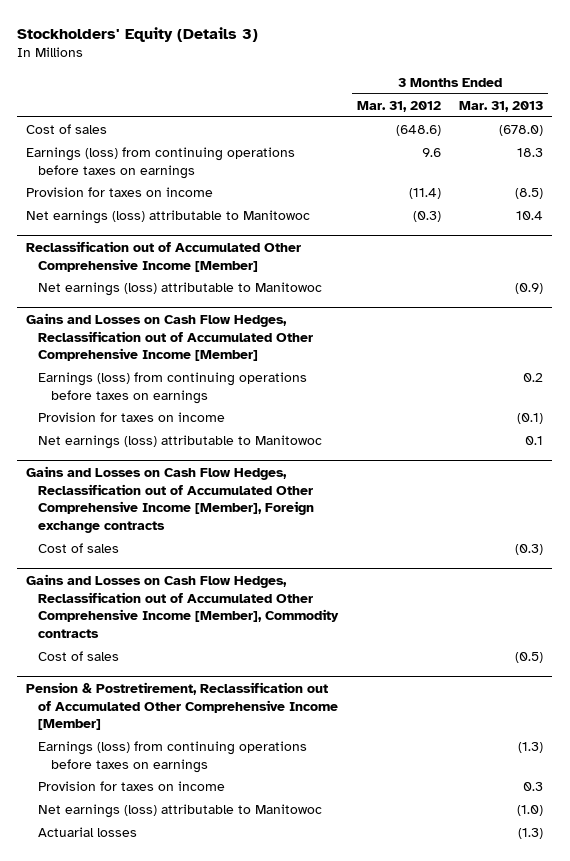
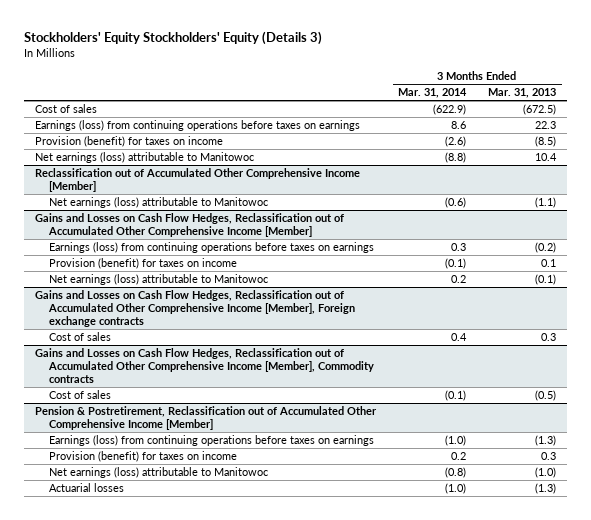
[17,26,259,42] Stockholders' Equity (Details 3) -> [24,30,323,45] Stockholders' Equity Stockholders' Equity (Details 3)
[356,100,441,112] Mar. 31, 2012 -> none
none -> [398,88,468,99] Mar. 31, 2014
[499,125,544,137] (678.0) -> [523,104,557,116] (672.5)
[517,148,544,158] 18.3 -> [535,121,557,130] 22.3
[26,187,214,198] Provision for taxes on income -> [35,136,224,148] Provision (benefit) for taxes on income
[515,283,544,295] (0.9) -> [535,197,557,209] (1.1)
[523,373,544,383] 0.2 -> [535,242,557,254] (0.2)
[38,412,226,423] Provision for taxes on income -> [49,258,238,270] Provision (benefit) for taxes on income
[517,413,544,425] (0.1) -> [541,259,557,268] 0.1
[525,436,544,446] 0.1 -> [535,274,557,286] (0.1)
[515,544,544,556] (0.3) -> [541,333,557,342] 0.3
[38,781,226,792] Provision for taxes on income -> [49,451,238,463] Provision (benefit) for taxes on income

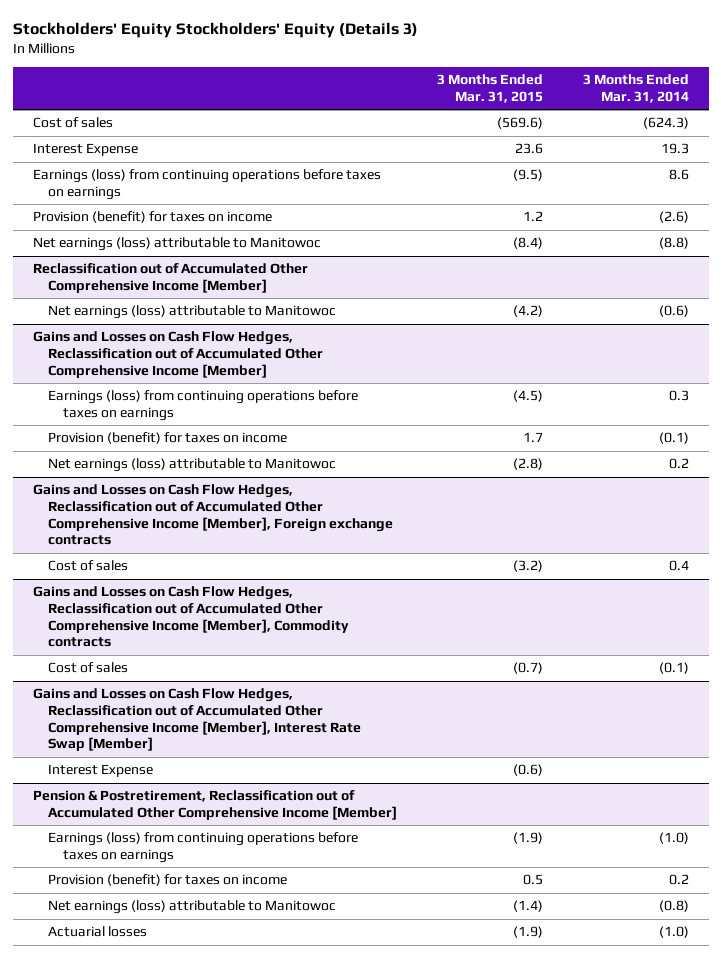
[488,88,557,99] Mar. 31, 2013 -> none
none -> [436,74,543,103] 3 Months Ended Mar. 31, 2015
[433,104,467,116] (622.9) -> [642,117,689,130] (624.3)
none -> [32,143,138,157] Interest Expense
none -> [32,688,361,752] Gains and Losses on Cash Flow Hedges, Reclassification out of Accumulated Other Comprehensive Income [Member], Interest Rate Swap [Member]
none -> [47,764,153,778] Interest Expense

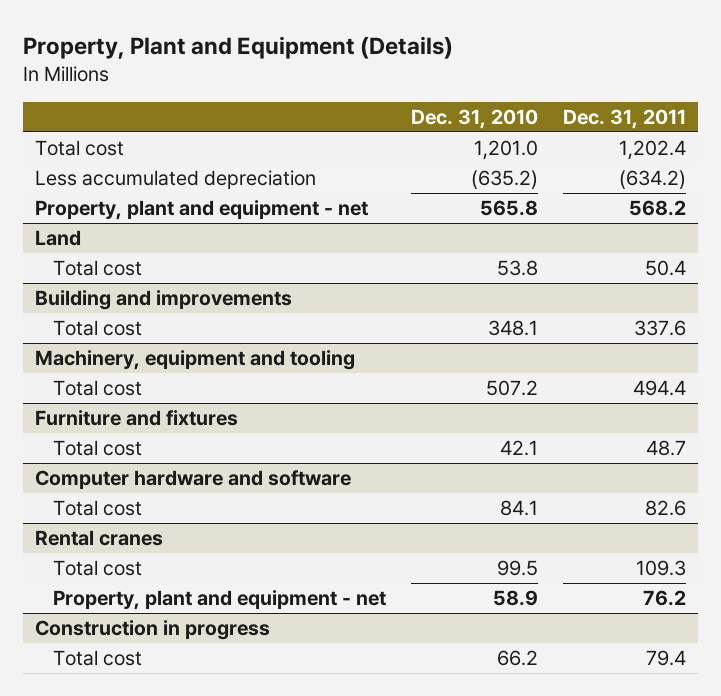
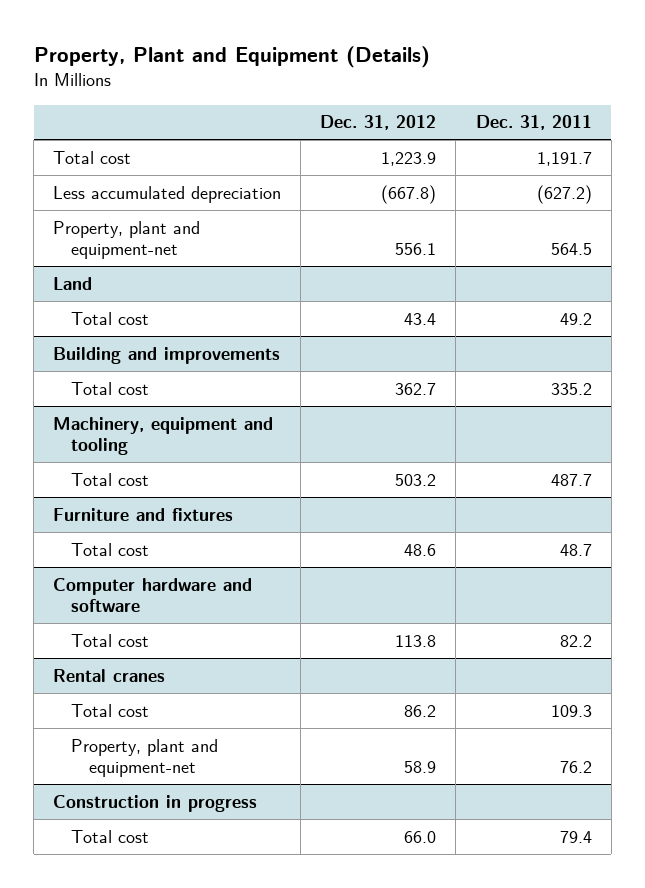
[410,108,538,129] Dec. 31, 2010 -> none
none -> [320,115,437,131] Dec. 31, 2012
[618,140,686,161] 1,202.4 -> [536,151,592,166] 1,191.7
[618,170,686,190] (634.2) -> [536,184,592,204] (627.2)
[35,200,369,221] Property, plant and equipment - net -> [53,220,201,260] Property, plant and equipment-net
[628,200,686,217] 568.2 -> [550,243,592,256] 564.5
[644,260,686,277] 50.4 -> [559,312,592,325] 49.2
[633,320,686,337] 337.6 -> [550,382,592,395] 335.2
[632,380,686,397] 494.4 -> [550,473,592,486] 487.7
[644,500,686,517] 82.6 -> [559,634,592,647] 82.2
[52,590,386,611] Property, plant and equipment - net -> [71,738,219,778] Property, plant and equipment-net

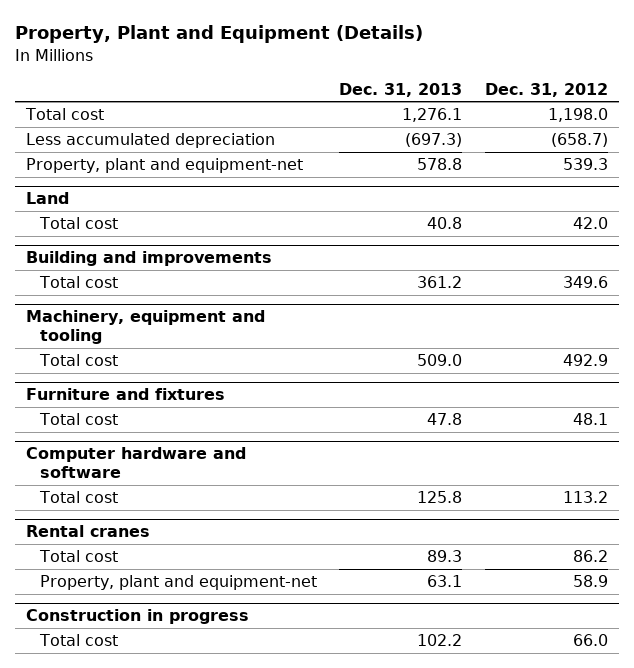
[475,115,592,131] Dec. 31, 2011 -> none
none -> [339,82,463,97] Dec. 31, 2013
[381,151,437,166] 1,223.9 -> [548,108,609,123] 1,198.0
[381,184,437,204] (667.8) -> [551,133,609,148] (658.7)
[395,243,437,256] 556.1 -> [563,158,609,171] 539.3
[404,312,437,325] 43.4 -> [573,217,609,230] 42.0
[395,382,437,395] 362.7 -> [563,276,609,289] 349.6
[395,473,437,486] 503.2 -> [563,354,609,367] 492.9
[404,543,437,556] 48.6 -> [573,413,609,426] 48.1
[395,634,437,647] 113.8 -> [563,491,609,504] 113.2

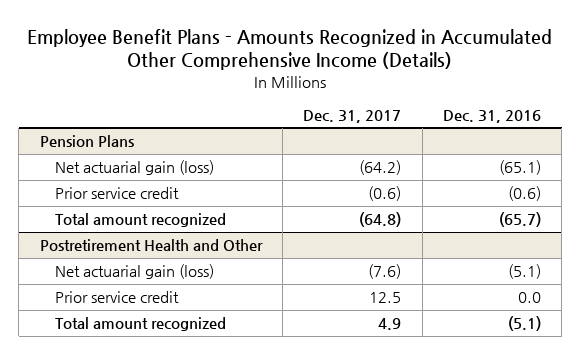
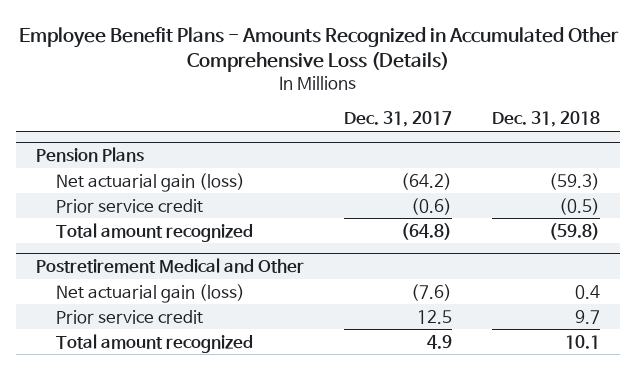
[27,28,553,71] Employee Benefit Plans - Amounts Recognized in Accumulated Other Comprehensive Income (Details) -> [18,26,619,73] Employee Benefit Plans - Amounts Recognized in Accumulated Other Comprehensive Loss (Details)
[442,109,541,123] Dec. 31, 2016 -> none
none -> [491,111,600,128] Dec. 31, 2018
[39,239,263,252] Postretirement Health and Other -> [35,258,304,274] Postretirement Medical and Other

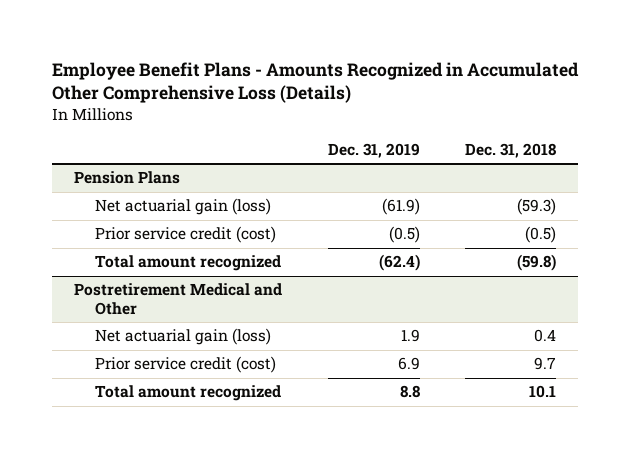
[343,111,452,128] Dec. 31, 2017 -> none
none -> [327,142,420,158] Dec. 31, 2019
[56,198,204,213] Prior service credit -> [94,226,276,244] Prior service credit (cost)
[56,309,204,324] Prior service credit -> [94,356,276,374] Prior service credit (cost)

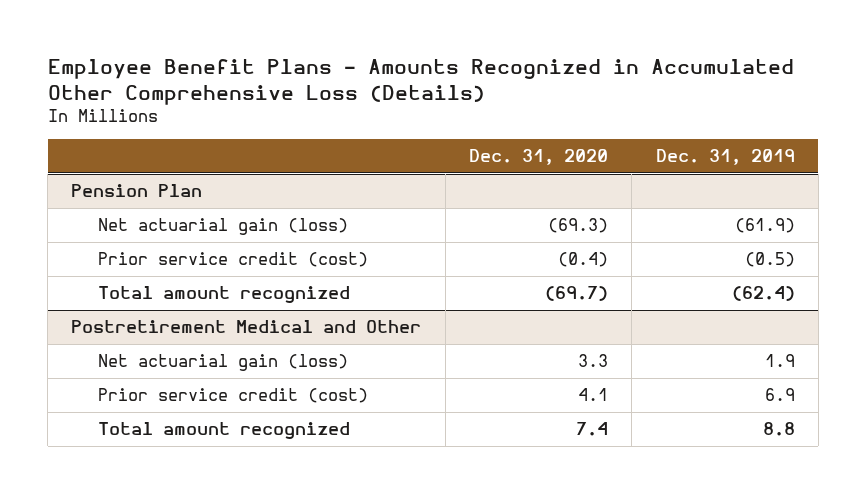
[464,142,556,158] Dec. 31, 2018 -> none
none -> [469,149,609,166] Dec. 31, 2020
[74,171,181,185] Pension Plans -> [71,184,203,198] Pension Plan

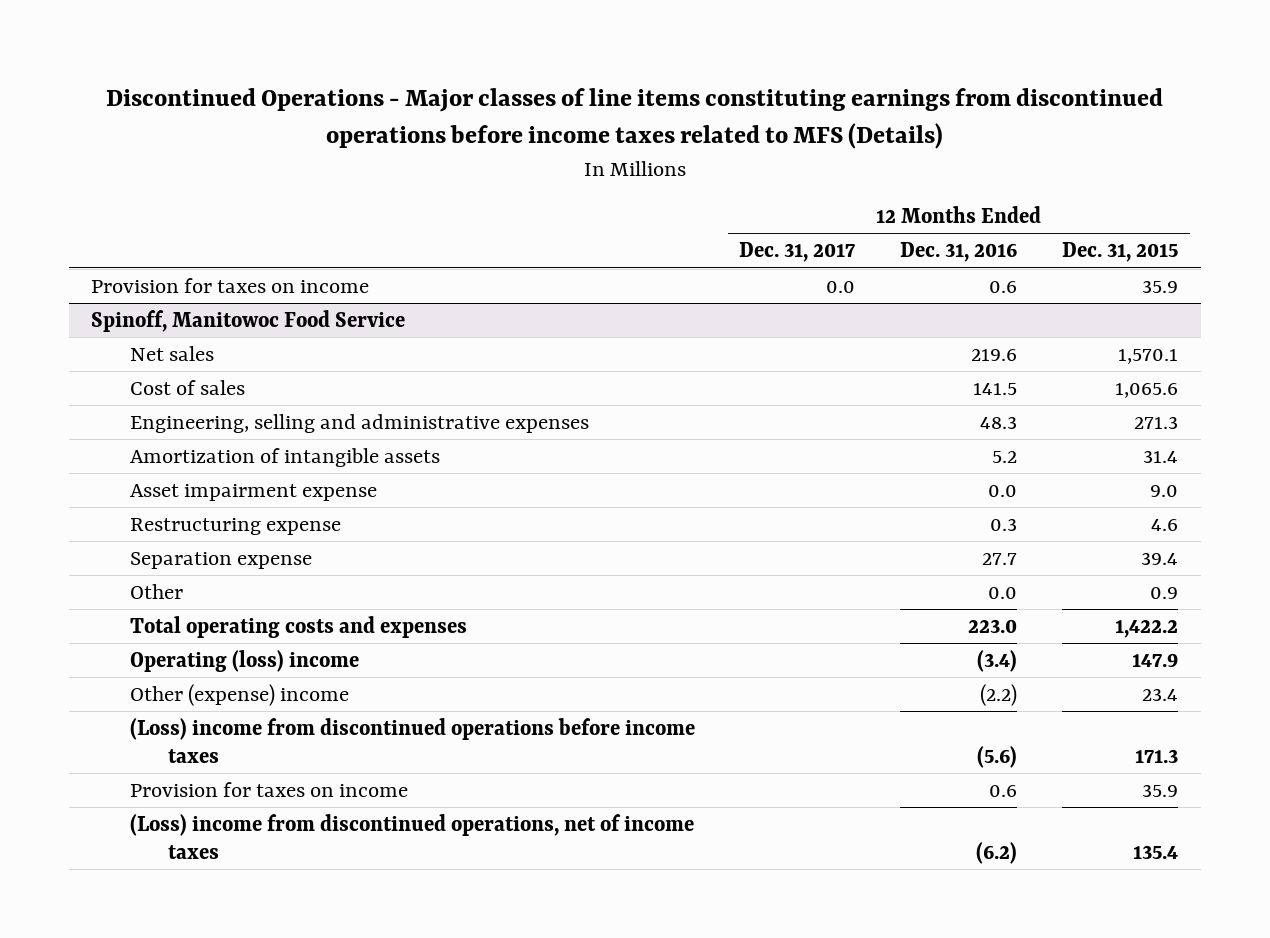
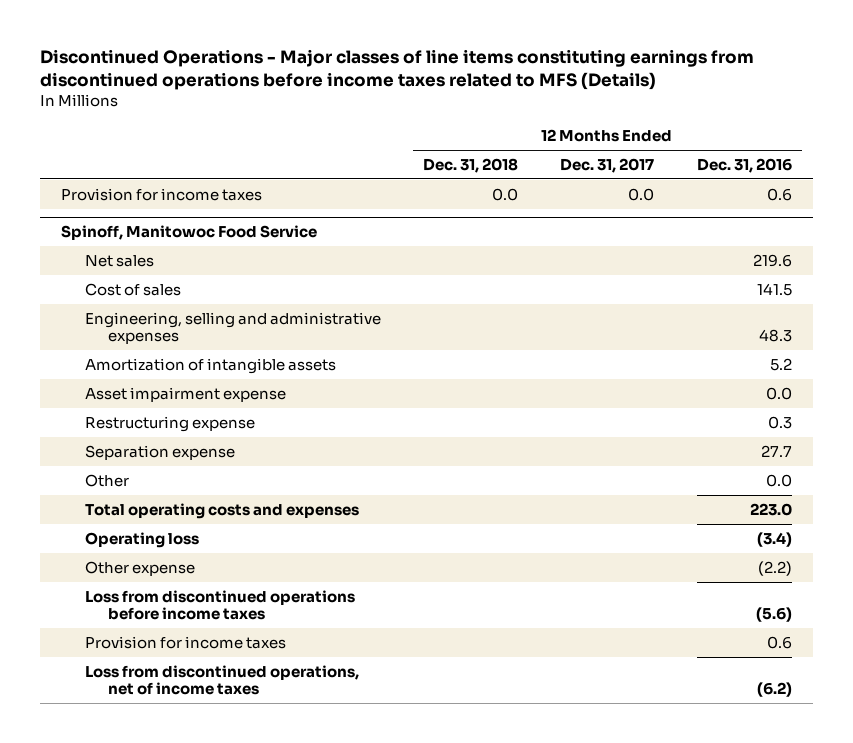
[1062,242,1179,263] Dec. 31, 2015 -> none
none -> [423,157,519,173] Dec. 31, 2018
[91,277,370,293] Provision for taxes on income -> [61,187,263,201] Provision for income taxes
[129,649,359,672] Operating (loss) income -> [84,531,199,548] Operating loss
[129,683,349,706] Other (expense) income -> [84,560,195,576] Other expense
[129,717,695,763] (Loss) income from discontinued operations before income taxes -> [84,589,355,621] Loss from discontinued operations before income taxes
[129,781,408,797] Provision for taxes on income -> [84,635,286,649] Provision for income taxes
[129,813,694,859] (Loss) income from discontinued operations, net of income taxes -> [84,664,359,696] Loss from discontinued operations, net of income taxes

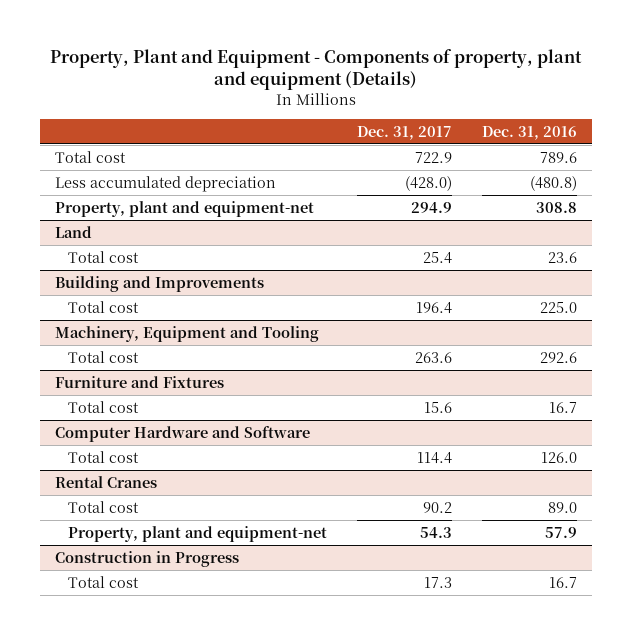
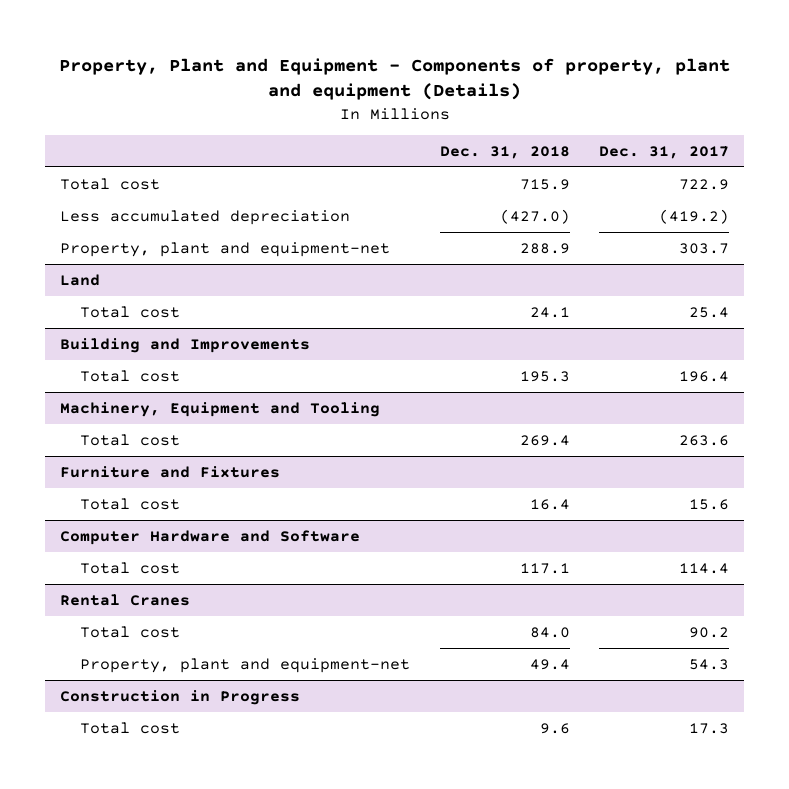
[482,125,578,140] Dec. 31, 2016 -> none
none -> [439,145,570,159] Dec. 31, 2018
[405,175,453,191] (428.0) -> [659,208,730,224] (419.2)
[411,201,453,213] 294.9 -> [679,242,730,254] 303.7

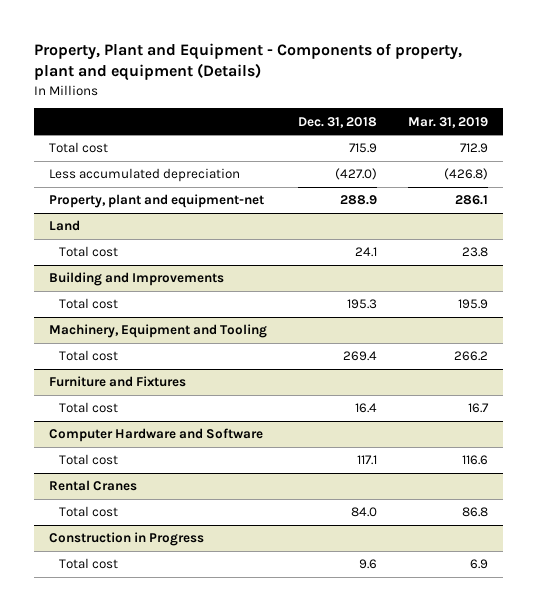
[599,145,730,159] Dec. 31, 2017 -> none
none -> [407,116,488,128] Mar. 31, 2019
[79,657,410,673] Property, plant and equipment-net -> none

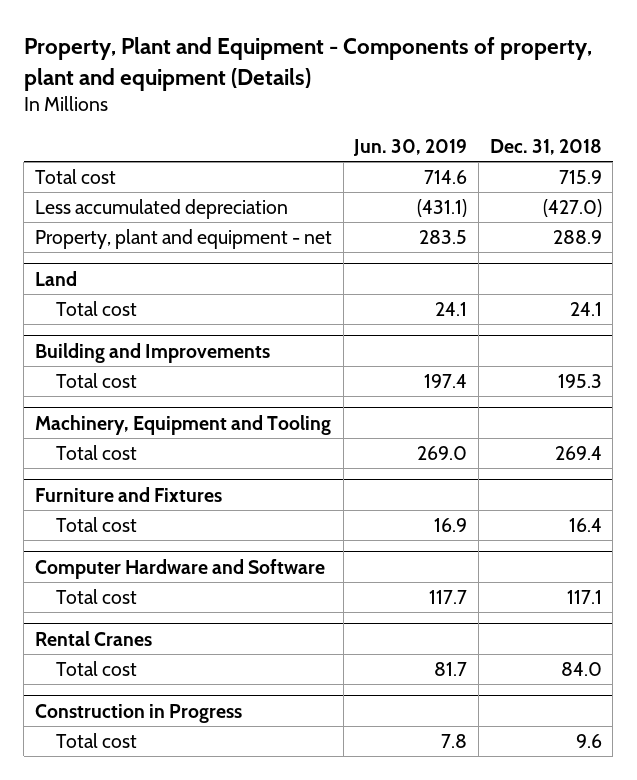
[407,116,488,128] Mar. 31, 2019 -> none
none -> [353,138,468,156] Jun. 30, 2019
[49,194,265,209] Property, plant and equipment-net -> [35,228,333,249] Property, plant and equipment - net

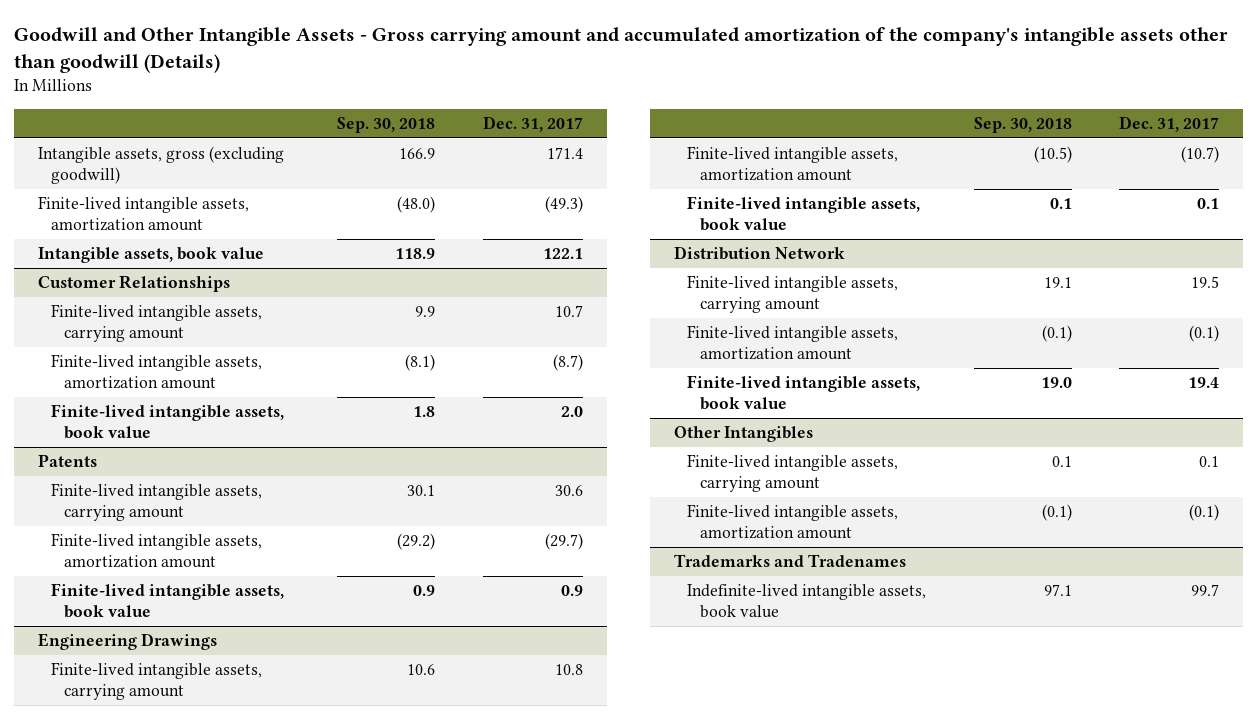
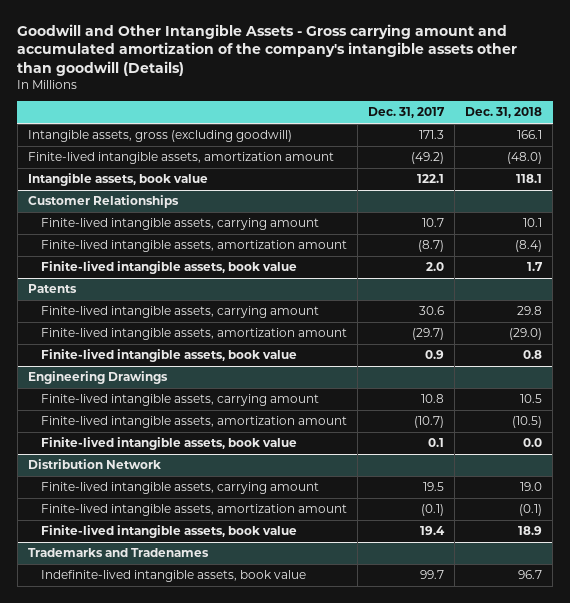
[337,116,436,133] Sep. 30, 2018 -> none
none -> [465,107,543,119] Dec. 31, 2018
[547,147,584,160] 171.4 -> [418,130,444,140] 171.3
[545,196,584,214] (49.3) -> [410,152,444,165] (49.2)
[674,426,814,443] Other Intangibles -> none
[687,454,899,493] Finite-lived intangible assets, carrying amount -> none
[687,504,899,540] Finite-lived intangible assets, amortization amount -> none

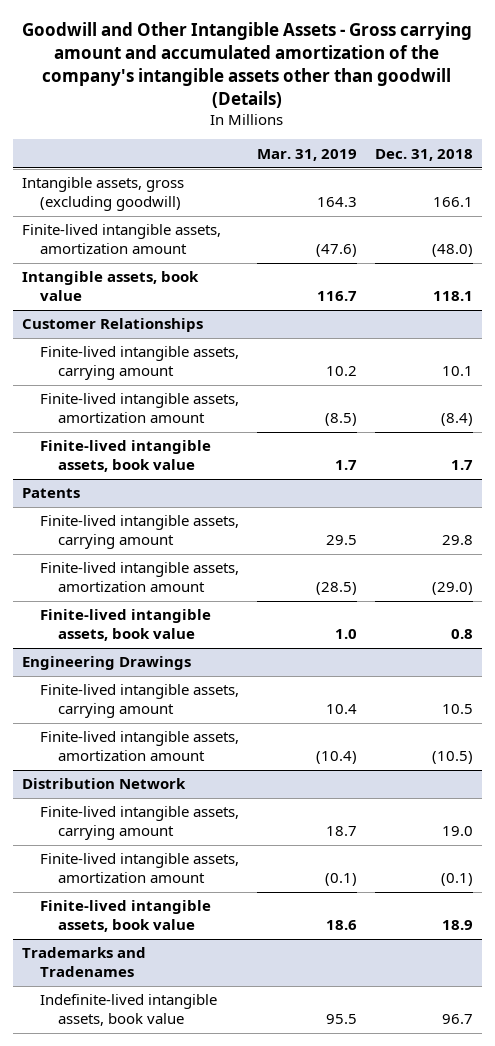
[367,107,445,119] Dec. 31, 2017 -> none
none -> [256,148,357,161] Mar. 31, 2019
[40,437,297,451] Finite-lived intangible assets, book value -> none

